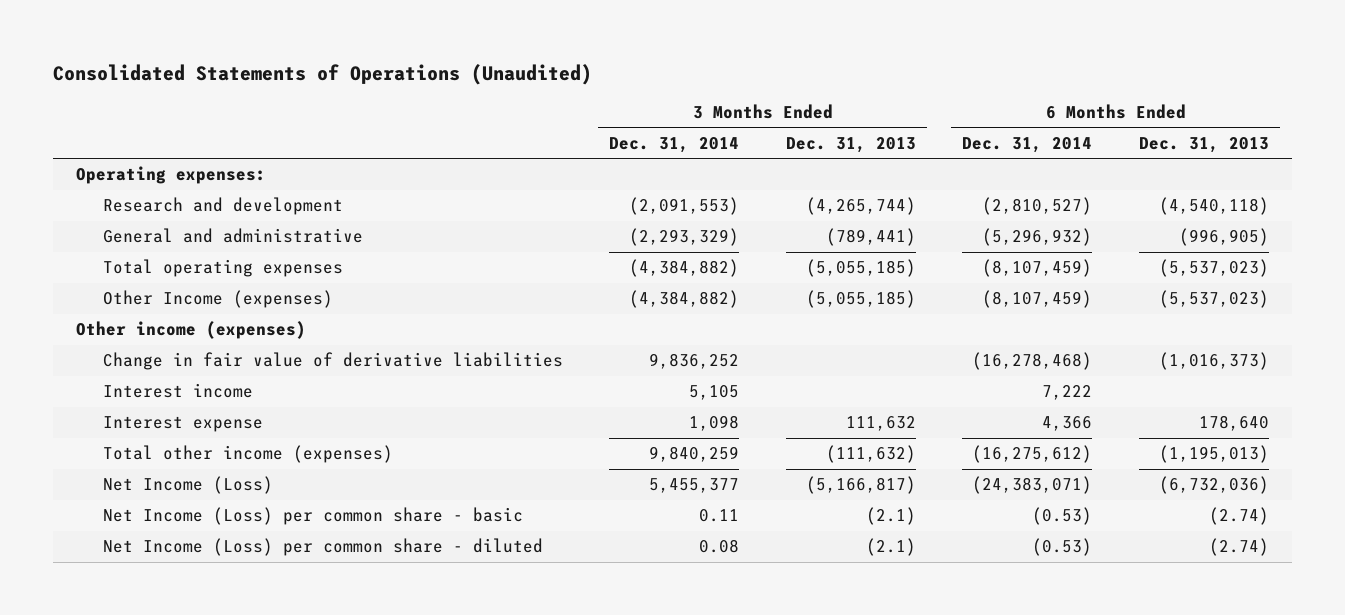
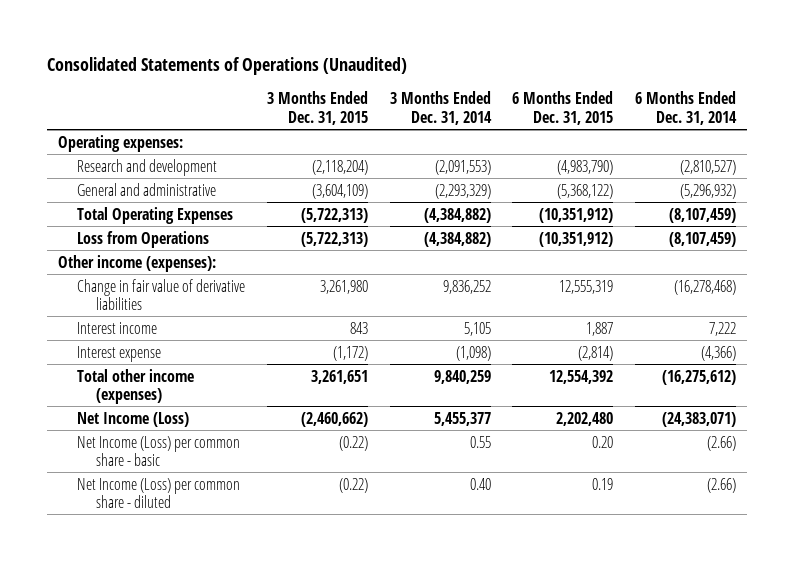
[785,137,916,154] Dec. 31, 2013 -> none
[1138,137,1269,154] Dec. 31, 2013 -> none
none -> [266,91,368,125] 3 Months Ended Dec. 31, 2015
none -> [512,91,614,125] 6 Months Ended Dec. 31, 2015
[102,259,343,278] Total operating expenses -> [77,206,234,224] Total Operating Expenses
[102,290,333,309] Other Income (expenses) -> [77,230,210,248] Loss from Operations
[76,321,307,340] Other income (expenses) -> [58,254,217,272] Other income (expenses):
[689,415,740,432] 1,098 -> [455,345,491,361] (1,098)
[1042,416,1093,432] 4,366 -> [701,345,737,361] (4,366)
[699,509,740,523] 0.11 -> [469,435,491,448] 0.55
[1032,507,1093,526] (0.53) -> [707,435,737,451] (2.66)
[699,539,740,554] 0.08 -> [469,477,491,490] 0.40
[1032,538,1093,557] (0.53) -> [707,477,737,493] (2.66)

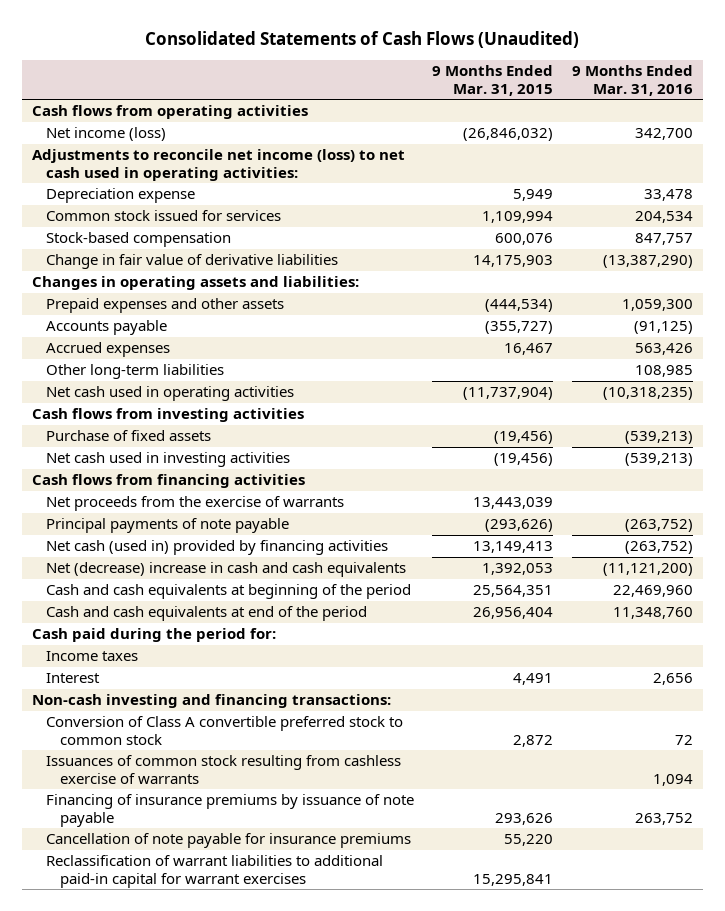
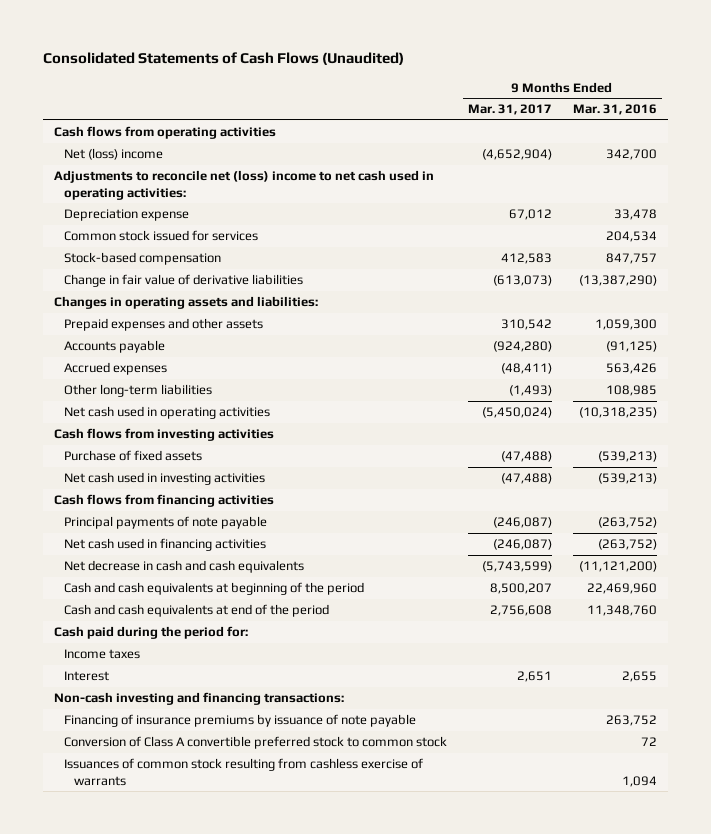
[432,65,554,96] 9 Months Ended Mar. 31, 2015 -> none
none -> [467,104,552,116] Mar. 31, 2017
[45,127,166,142] Net income (loss) -> [63,148,163,161] Net (loss) income
[31,149,405,181] Adjustments to reconcile net income (loss) to net cash used in operating activities: -> [53,170,434,200] Adjustments to reconcile net (loss) income to net cash used in operating activities:
[45,496,344,512] Net proceeds from the exercise of warrants -> none
[45,540,388,556] Net cash (used in) provided by financing activities -> [63,538,266,552] Net cash used in financing activities
[45,562,406,578] Net (decrease) increase in cash and cash equivalents -> [63,560,304,574] Net decrease in cash and cash equivalents
[653,673,694,686] 2,656 -> [622,671,658,683] 2,655
[45,794,414,827] Financing of insurance premiums by issuance of note payable -> [63,714,416,728] Financing of insurance premiums by issuance of note payable
[45,833,411,849] Cancellation of note payable for insurance premiums -> none
[45,855,383,888] Reclassification of warrant liabilities to additional paid-in capital for warrant exercises -> none

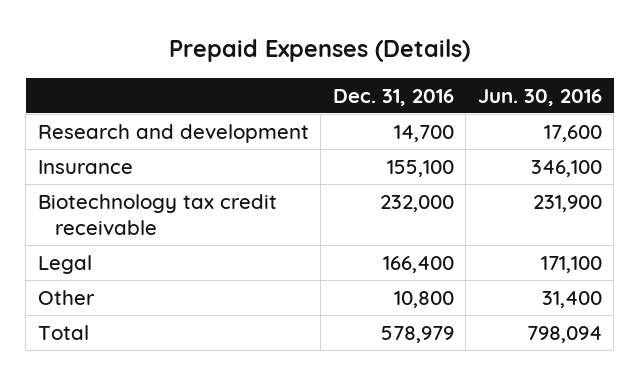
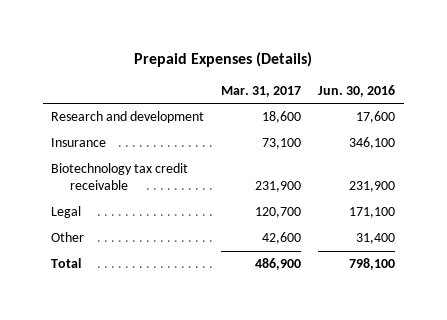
[332,88,454,106] Dec. 31, 2016 -> none
none -> [221,85,302,97] Mar. 31, 2017
[526,325,602,343] 798,094 -> [349,258,396,271] 798,100

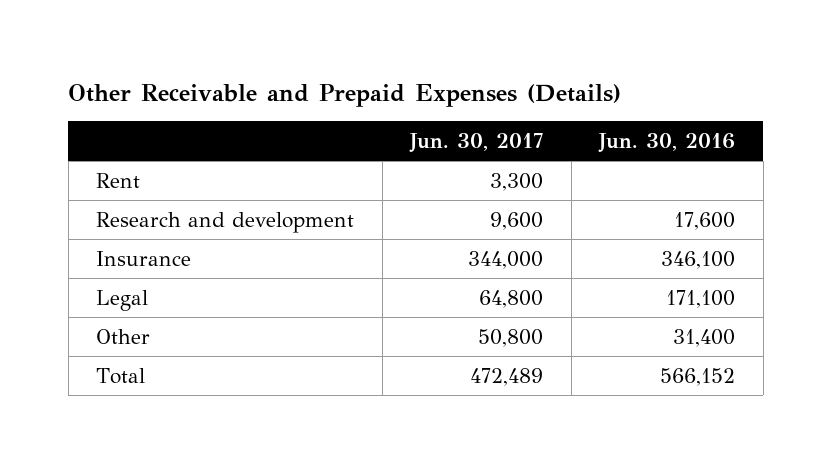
[134,51,313,67] Prepaid Expenses (Details) -> [68,83,622,107] Other Receivable and Prepaid Expenses (Details)
[221,85,302,97] Mar. 31, 2017 -> none
none -> [409,133,544,154] Jun. 30, 2017
none -> [96,172,141,188] Rent
[51,163,189,191] Biotechnology tax credit receivable -> none
[349,258,396,271] 798,100 -> [660,367,736,386] 566,152

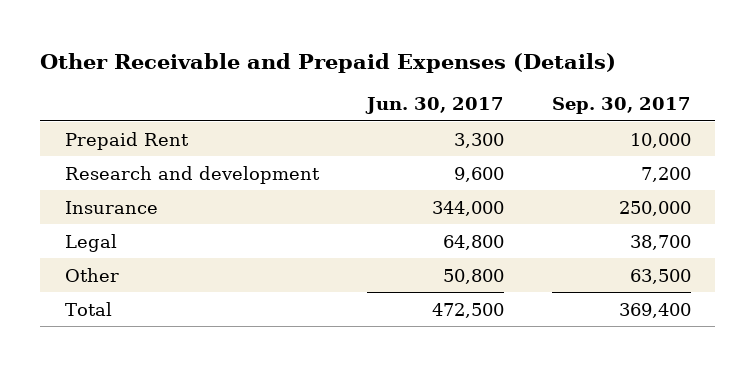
[598,133,736,154] Jun. 30, 2016 -> none
none -> [552,97,692,115] Sep. 30, 2017
[96,172,141,188] Rent -> [64,131,189,150] Prepaid Rent
[470,367,544,386] 472,489 -> [431,302,504,318] 472,500

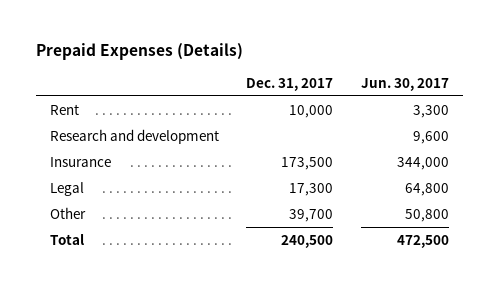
[40,52,617,73] Other Receivable and Prepaid Expenses (Details) -> [35,43,243,61] Prepaid Expenses (Details)
[552,97,692,115] Sep. 30, 2017 -> none
none -> [246,77,334,91] Dec. 31, 2017
[64,131,189,150] Prepaid Rent -> [49,103,79,115] Rent

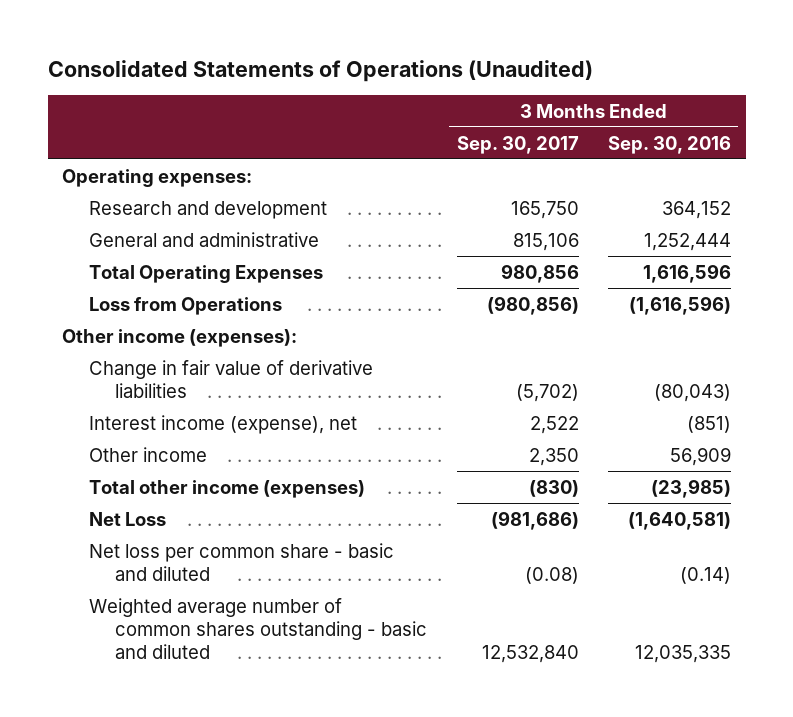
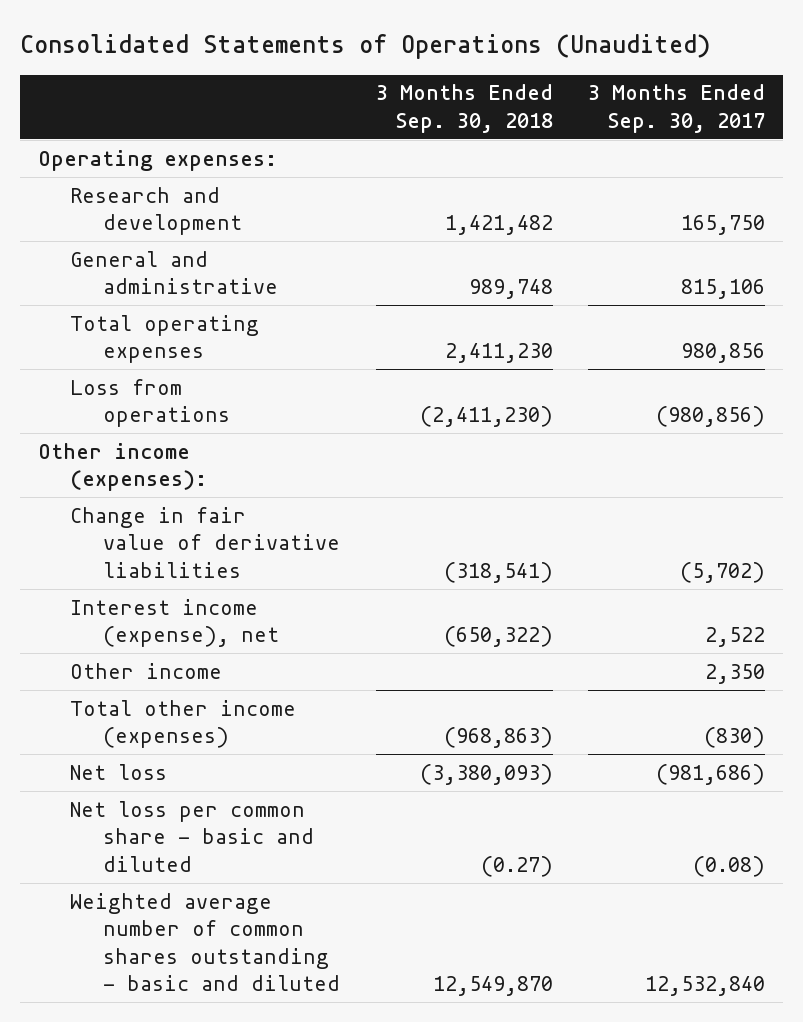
[608,135,732,154] Sep. 30, 2016 -> none
none -> [375,84,553,133] 3 Months Ended Sep. 30, 2018
[88,264,323,283] Total Operating Expenses -> [70,314,260,364] Total operating expenses
[88,296,282,315] Loss from Operations -> [70,378,230,428] Loss from operations
[88,511,166,526] Net Loss -> [70,763,168,780] Net loss

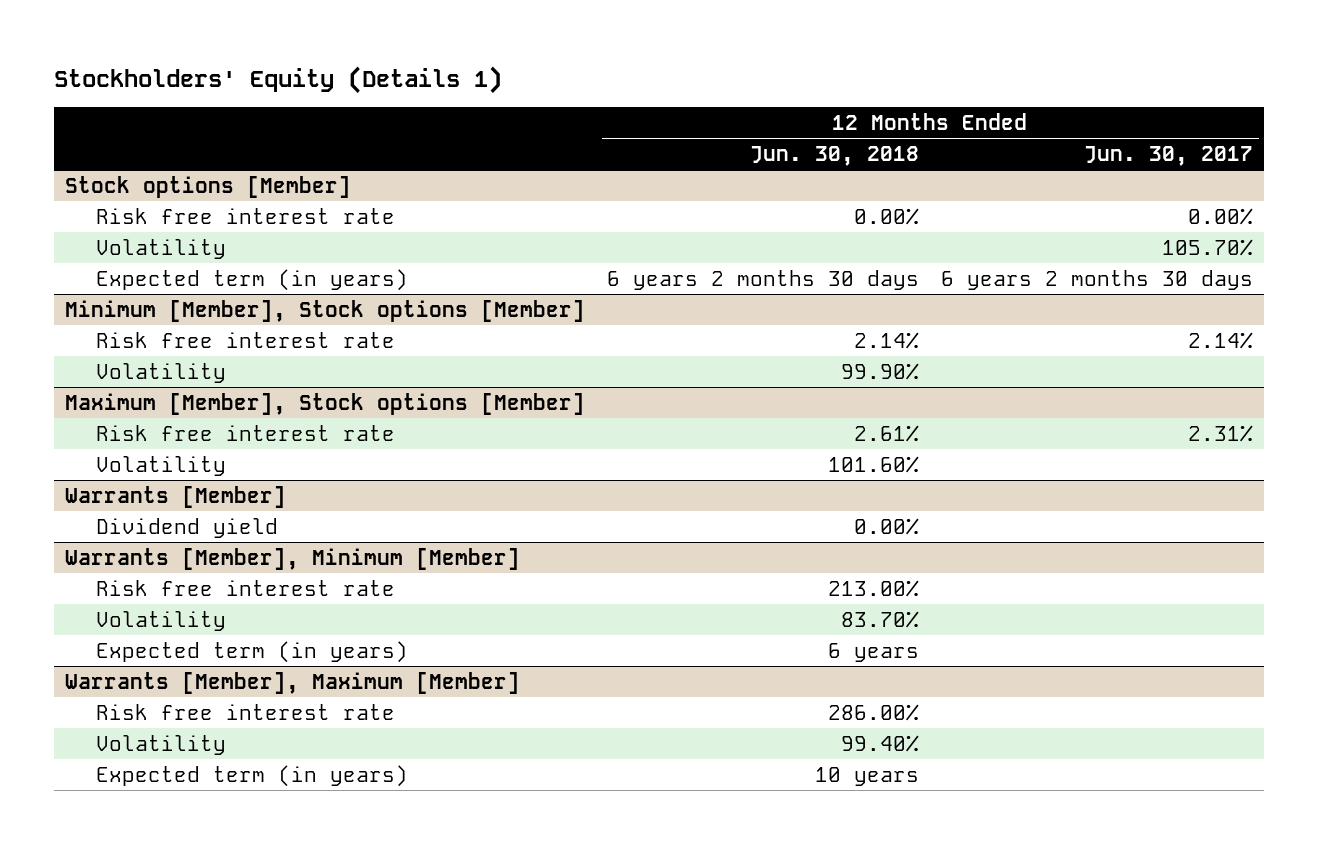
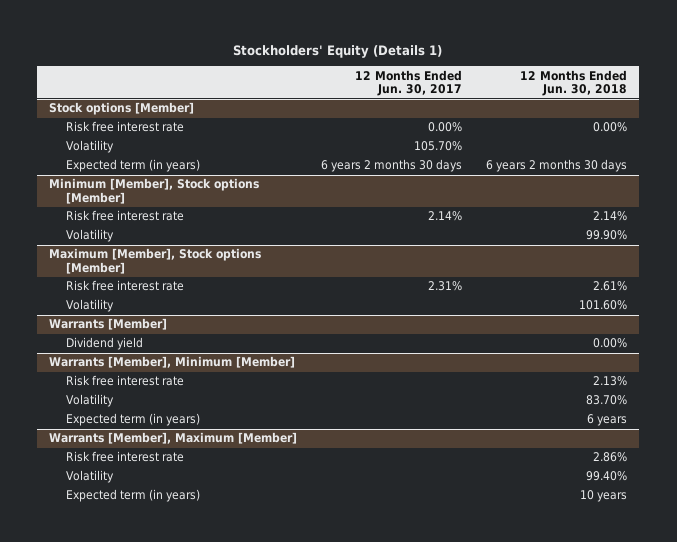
[828,579,920,597] 213.00% -> [593,376,628,387] 2.13%
[828,703,920,721] 286.00% -> [593,452,628,463] 2.86%

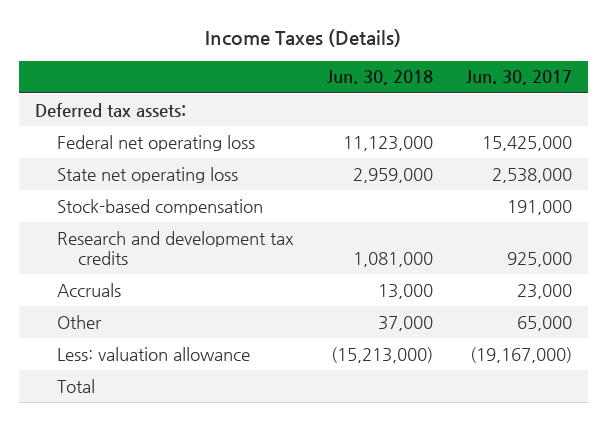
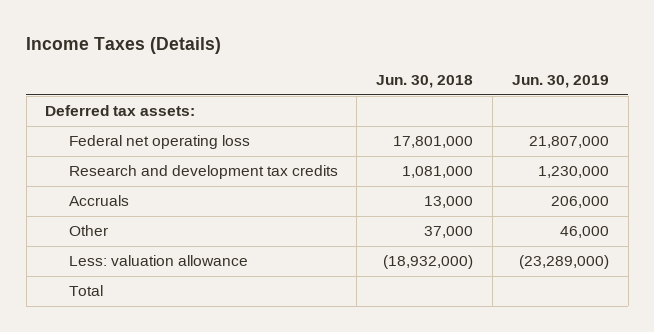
[465,70,572,86] Jun. 30, 2017 -> none
none -> [511,75,609,89] Jun. 30, 2019
[56,166,238,183] State net operating loss -> none
[56,198,263,215] Stock-based compensation -> none
[342,135,433,151] 11,123,000 -> [393,136,474,149] 17,801,000
[330,346,433,363] (15,213,000) -> [383,255,474,270] (18,932,000)

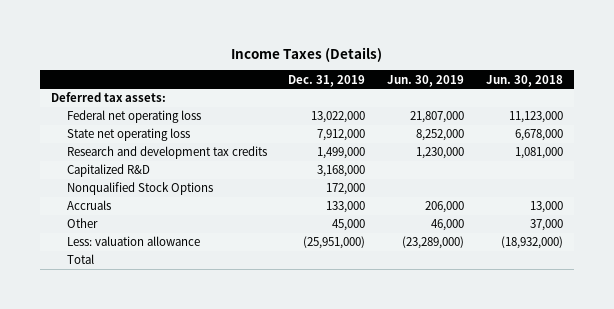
none -> [288,74,366,87] Dec. 31, 2019
[393,136,474,149] 17,801,000 -> [508,111,563,124] 11,123,000
none -> [66,128,190,142] State net operating loss
none -> [66,164,150,178] Capitalized R&D
none -> [66,182,213,196] Nonqualified Stock Options

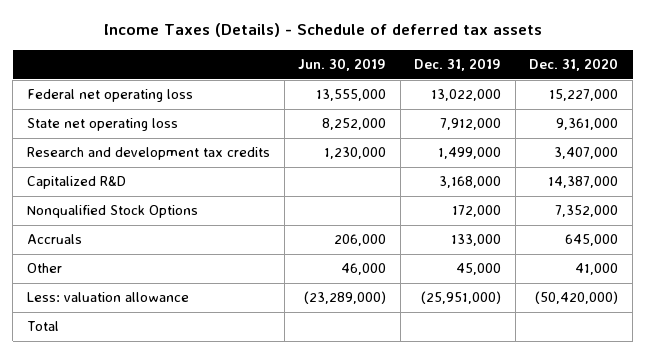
[231,46,383,62] Income Taxes (Details) -> [103,23,542,38] Income Taxes (Details) - Schedule of deferred tax assets
[485,74,563,87] Jun. 30, 2018 -> none
none -> [529,58,619,72] Dec. 31, 2020
[51,92,167,103] Deferred tax assets: -> none
[410,111,465,124] 21,807,000 -> [316,89,387,102] 13,555,000

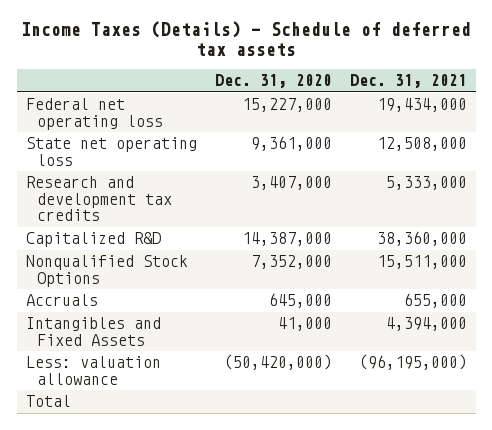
[298,58,387,72] Jun. 30, 2019 -> none
[414,58,502,72] Dec. 31, 2019 -> none
none -> [349,74,467,89] Dec. 31, 2021
[26,263,62,274] Other -> [25,317,161,346] Intangibles and Fixed Assets

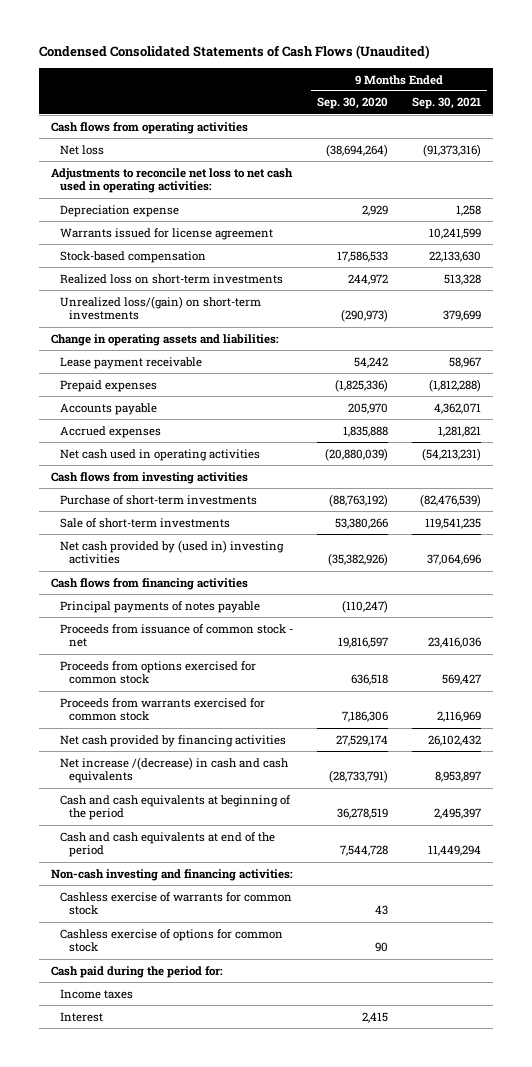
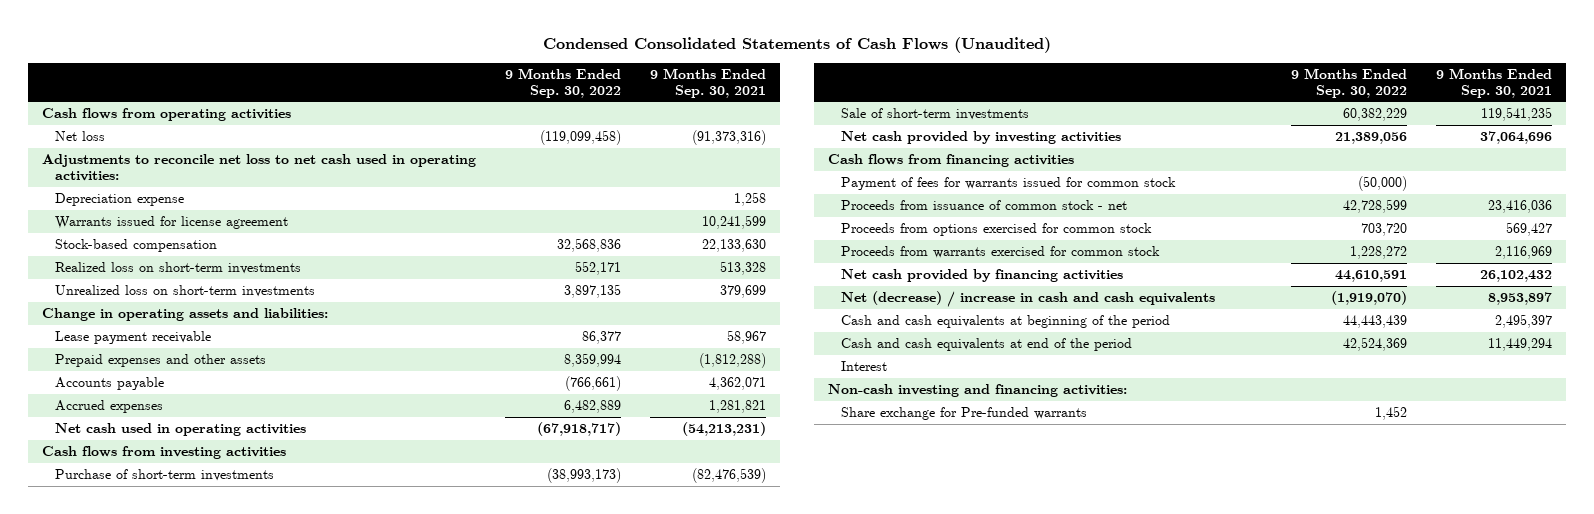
[317,97,389,110] Sep. 30, 2020 -> none
none -> [504,67,621,98] 9 Months Ended Sep. 30, 2022
[59,295,261,321] Unrealized loss/(gain) on short-term investments -> [55,285,316,298] Unrealized loss on short-term investments
[59,379,157,392] Prepaid expenses -> [55,354,267,368] Prepaid expenses and other assets
[59,539,284,565] Net cash provided by (used in) investing activities -> [841,131,1122,145] Net cash provided by investing activities
[59,600,260,613] Principal payments of notes payable -> [841,177,1177,191] Payment of fees for warrants issued for common stock
[59,756,289,784] Net increase /(decrease) in cash and cash equivalents -> [841,291,1216,308] Net (decrease) / increase in cash and cash equivalents
[59,891,292,916] Cashless exercise of warrants for common stock -> none
[59,928,283,953] Cashless exercise of options for common stock -> none
[50,965,223,978] Cash paid during the period for: -> none
[59,988,133,999] Income taxes -> none
[50,868,293,881] Non-cash investing and financing activities: -> [828,384,1128,398] Non-cash investing and financing activities:
none -> [841,407,1088,421] Share exchange for Pre-funded warrants

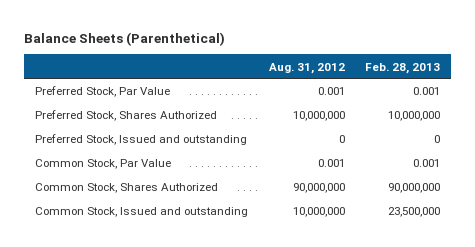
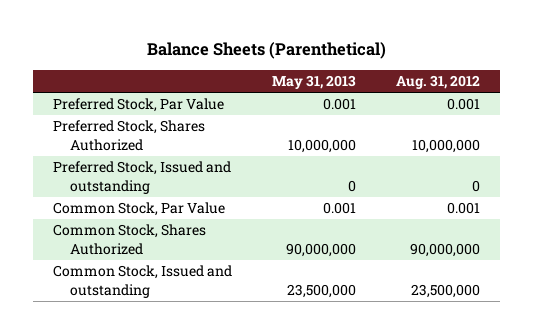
[365,62,441,74] Feb. 28, 2013 -> none
none -> [272,74,357,89] May 31, 2013
[292,207,345,218] 10,000,000 -> [411,283,481,298] 23,500,000

